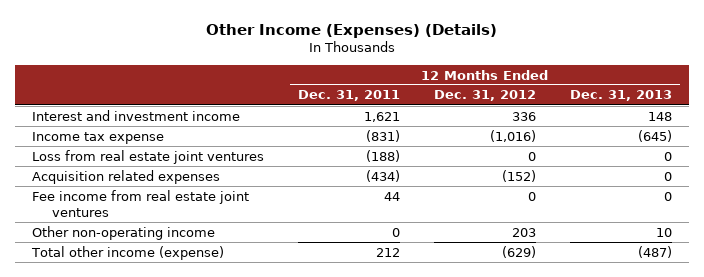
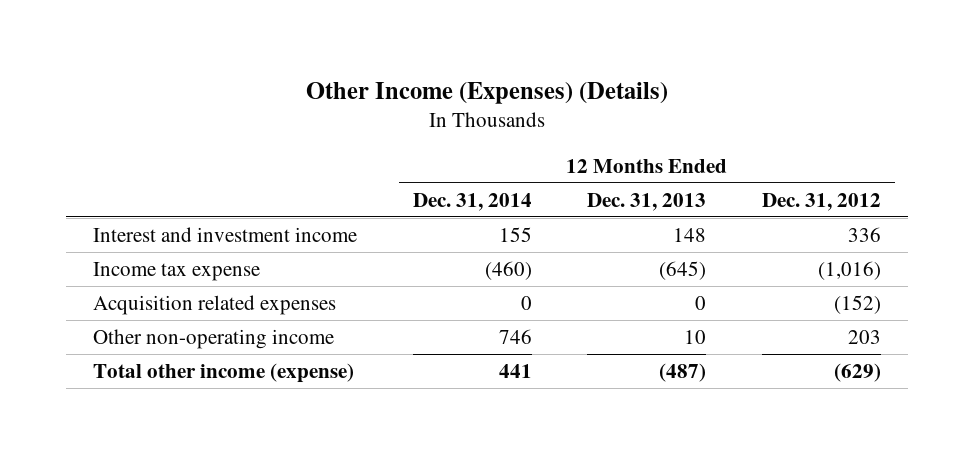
[298,90,401,102] Dec. 31, 2011 -> none
none -> [412,192,532,211] Dec. 31, 2014
[32,149,265,164] Loss from real estate joint ventures -> none
[32,189,250,217] Fee income from real estate joint ventures -> none

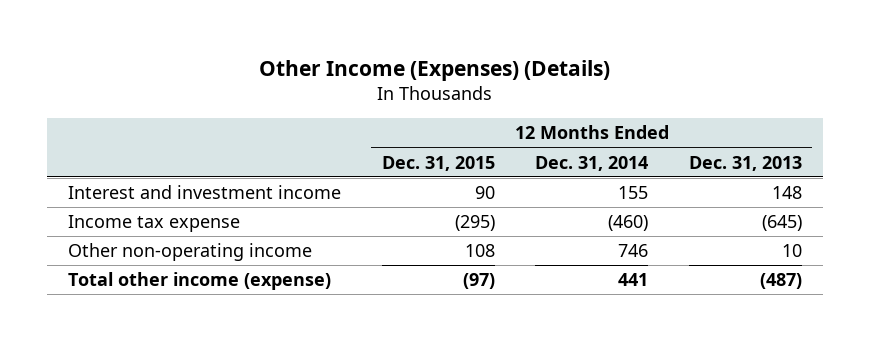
[761,192,881,211] Dec. 31, 2012 -> none
none -> [381,155,495,171] Dec. 31, 2015
[93,295,337,316] Acquisition related expenses -> none

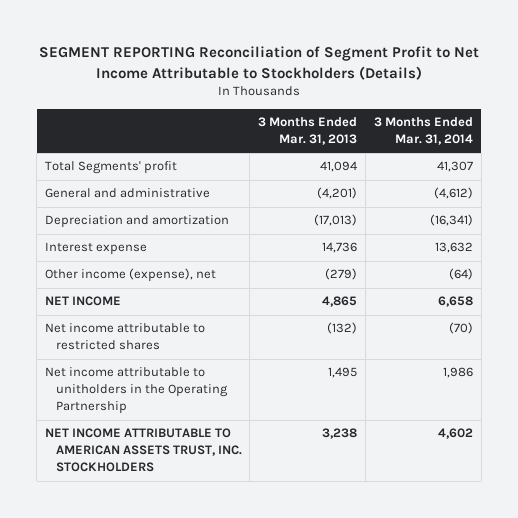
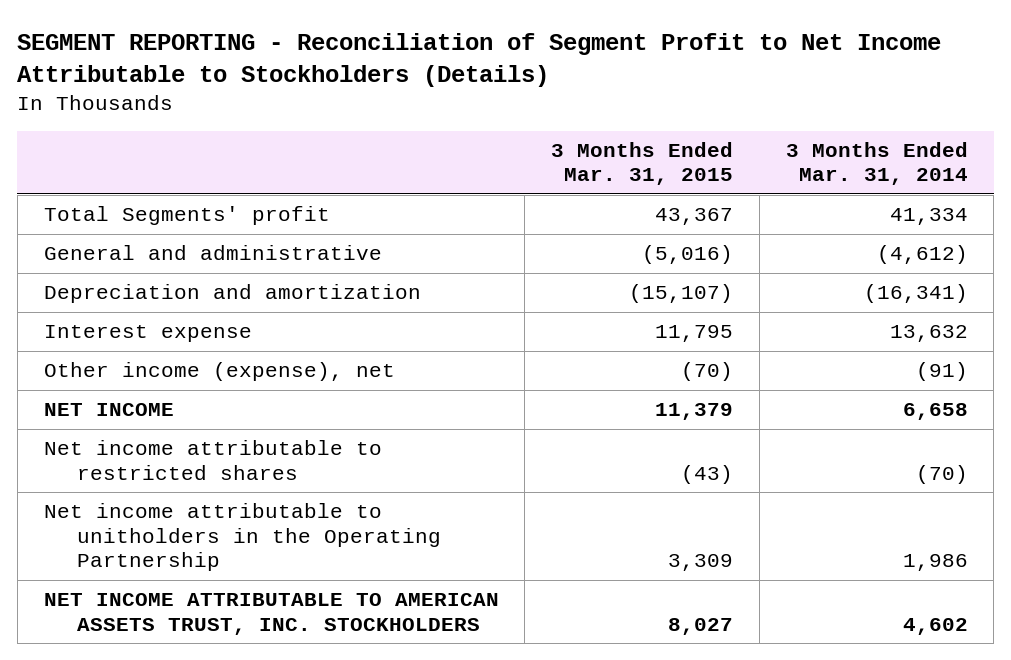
[38,46,479,80] SEGMENT REPORTING Reconciliation of Segment Profit to Net Income Attributable to Stockholders (Details) -> [17,32,942,87] SEGMENT REPORTING - Reconciliation of Segment Profit to Net Income Attributable to Stockholders (Details)
[258,117,358,146] 3 Months Ended Mar. 31, 2013 -> none
none -> [551,141,734,186] 3 Months Ended Mar. 31, 2015
[436,161,473,173] 41,307 -> [889,208,968,226] 41,334
[448,268,473,281] (64) -> [915,362,968,382] (91)

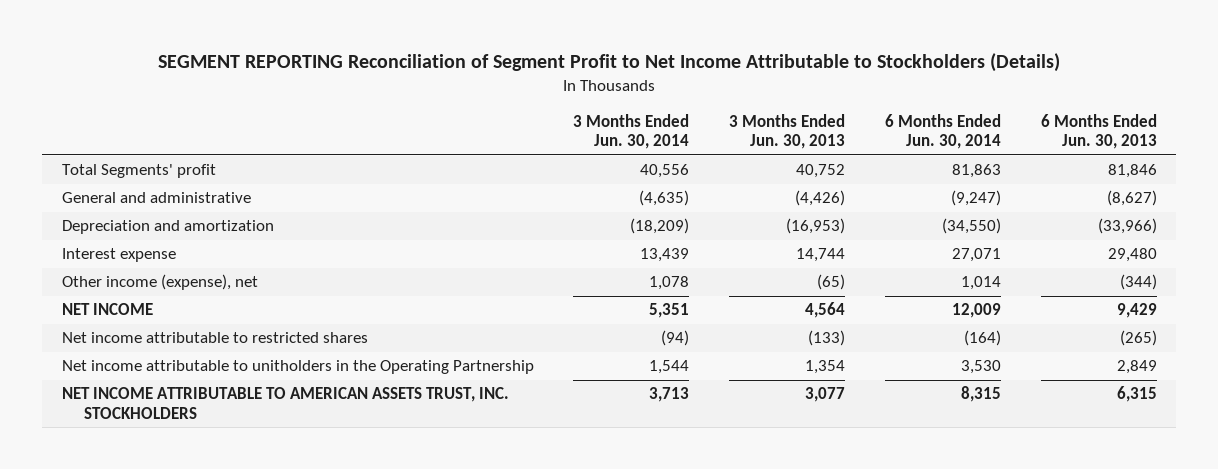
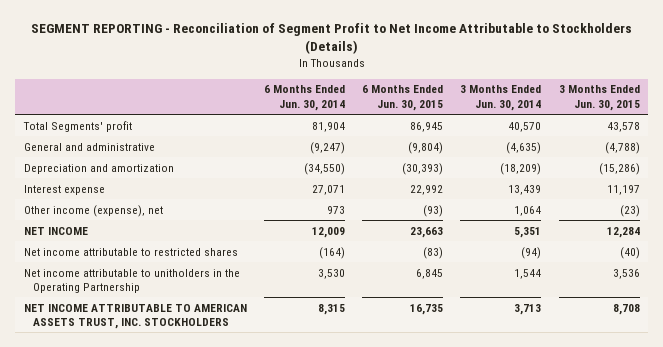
[158,53,1061,73] SEGMENT REPORTING Reconciliation of Segment Profit to Net Income Attributable to Stockholders (Details) -> [30,23,632,55] SEGMENT REPORTING - Reconciliation of Segment Profit to Net Income Attributable to Stockholders (Details)
[729,113,846,150] 3 Months Ended Jun. 30, 2013 -> none
[1040,113,1157,150] 6 Months Ended Jun. 30, 2013 -> none
none -> [362,85,444,112] 6 Months Ended Jun. 30, 2015
none -> [558,85,640,112] 3 Months Ended Jun. 30, 2015
[640,164,690,179] 40,556 -> [508,121,542,132] 40,570
[951,164,1001,179] 81,863 -> [311,121,345,132] 81,904
[649,276,690,291] 1,078 -> [514,205,542,216] 1,064
[960,276,1001,291] 1,014 -> [326,205,345,214] 973

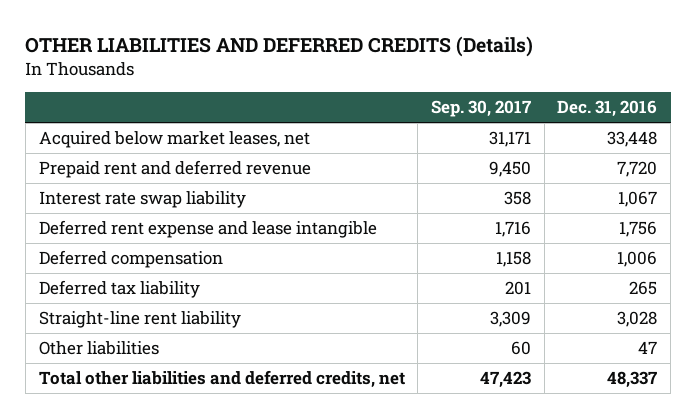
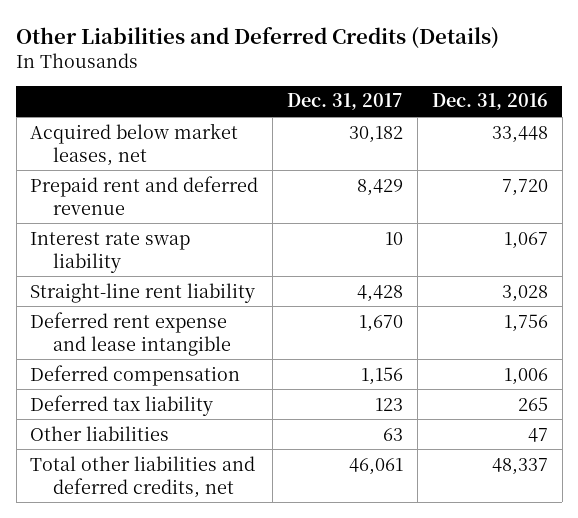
[25,35,534,57] OTHER LIABILITIES AND DEFERRED CREDITS (Details) -> [16,26,500,49] Other Liabilities and Deferred Credits (Details)
[430,100,531,118] Sep. 30, 2017 -> none
none -> [287,93,404,111] Dec. 31, 2017
[38,311,241,329] Straight-line rent liability -> [30,282,256,303] Straight-line rent liability

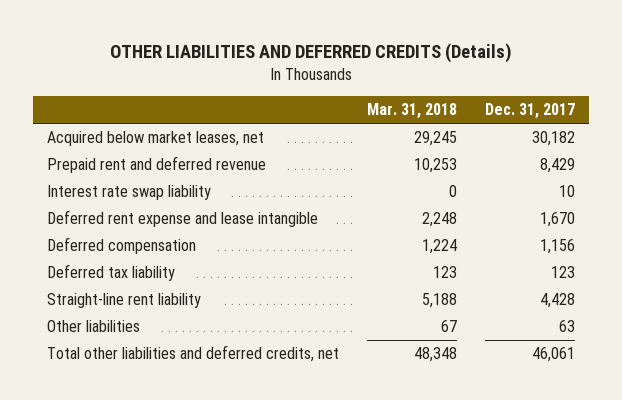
[16,26,500,49] Other Liabilities and Deferred Credits (Details) -> [110,42,513,63] OTHER LIABILITIES AND DEFERRED CREDITS (Details)
[431,93,548,111] Dec. 31, 2016 -> none
none -> [367,103,458,120] Mar. 31, 2018
[30,282,256,303] Straight-line rent liability -> [46,293,201,309] Straight-line rent liability

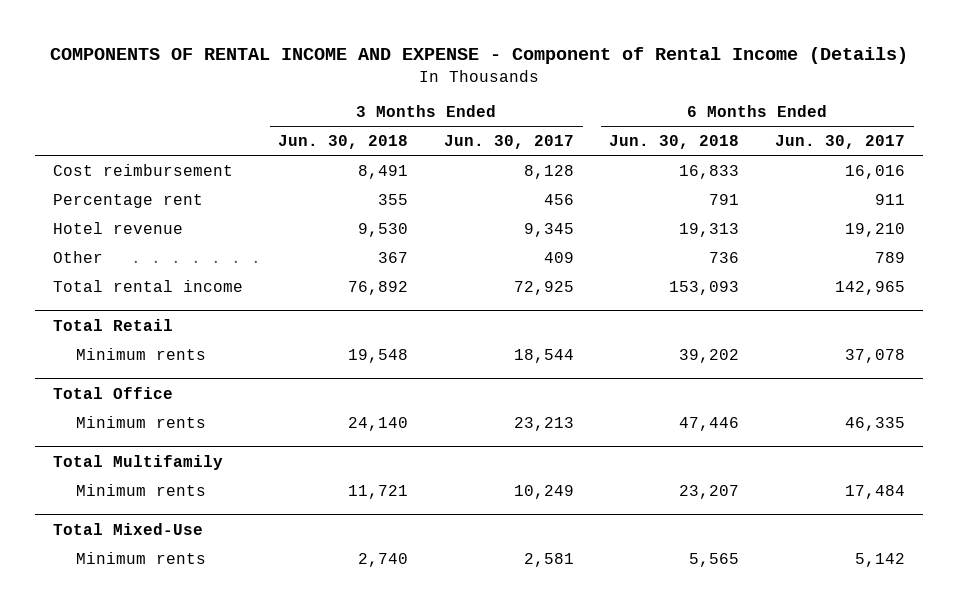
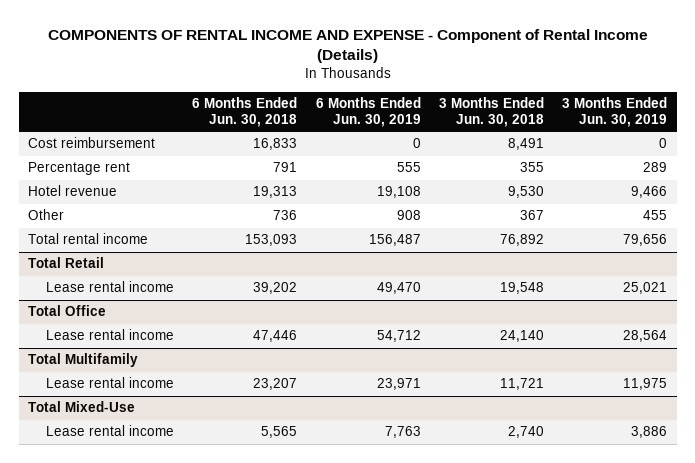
[443,135,574,150] Jun. 30, 2017 -> none
[774,135,905,150] Jun. 30, 2017 -> none
none -> [315,97,421,128] 6 Months Ended Jun. 30, 2019
none -> [562,97,668,128] 3 Months Ended Jun. 30, 2019
[76,347,207,360] Minimum rents -> [45,281,174,293] Lease rental income
[76,415,207,428] Minimum rents -> [45,329,174,341] Lease rental income
[76,483,207,496] Minimum rents -> [45,377,174,389] Lease rental income
[76,551,207,564] Minimum rents -> [45,425,174,437] Lease rental income

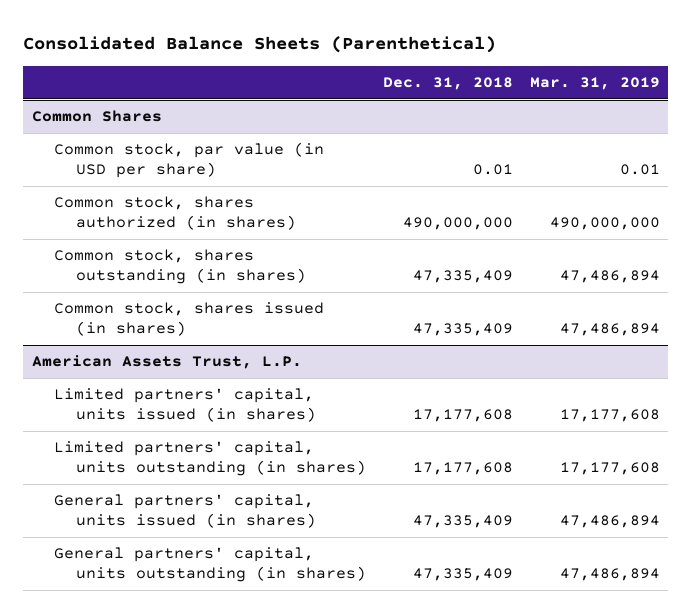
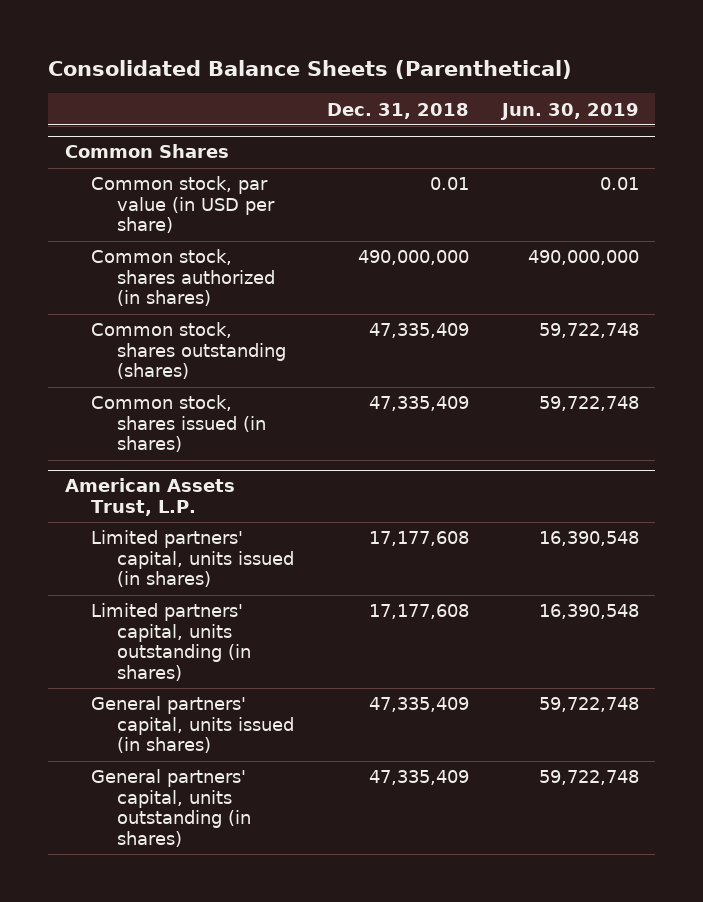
[529,77,660,91] Mar. 31, 2019 -> none
none -> [499,102,639,120] Jun. 30, 2019
[54,249,307,285] Common stock, shares outstanding (in shares) -> [90,322,287,380] Common stock, shares outstanding (shares)

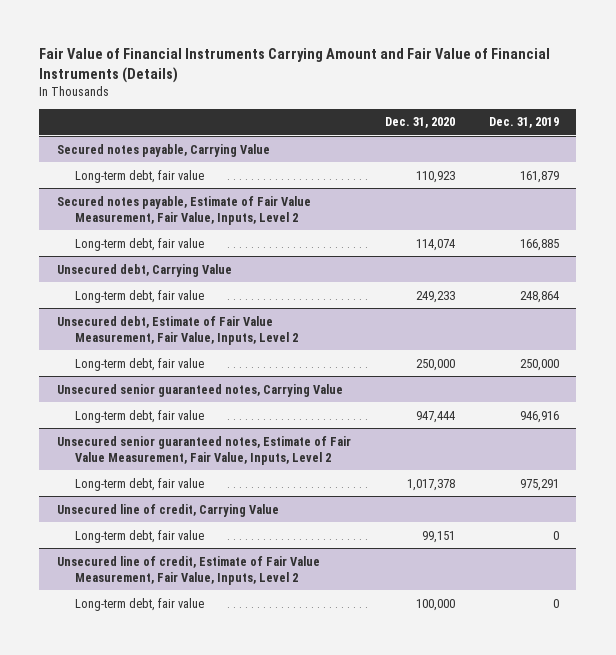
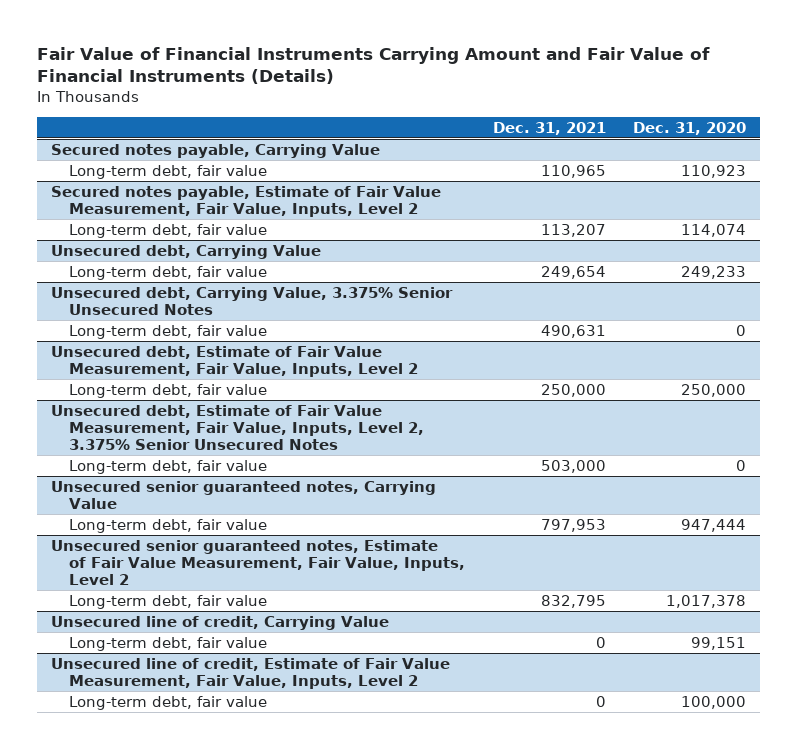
[489,117,560,129] Dec. 31, 2019 -> none
none -> [492,121,606,135] Dec. 31, 2021
none -> [50,286,453,315] Unsecured debt, Carrying Value, 3.375% Senior Unsecured Notes
none -> [69,324,268,339] Long-term debt, fair value
none -> [50,404,425,450] Unsecured debt, Estimate of Fair Value Measurement, Fair Value, Inputs, Level 2, 3.375% Senior Unsecured Notes
none -> [69,459,268,474] Long-term debt, fair value

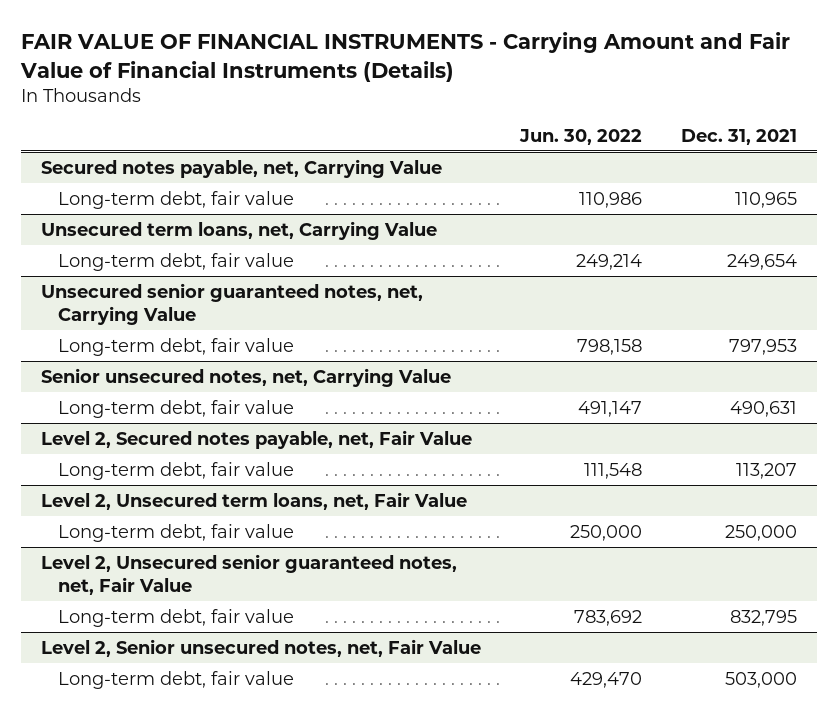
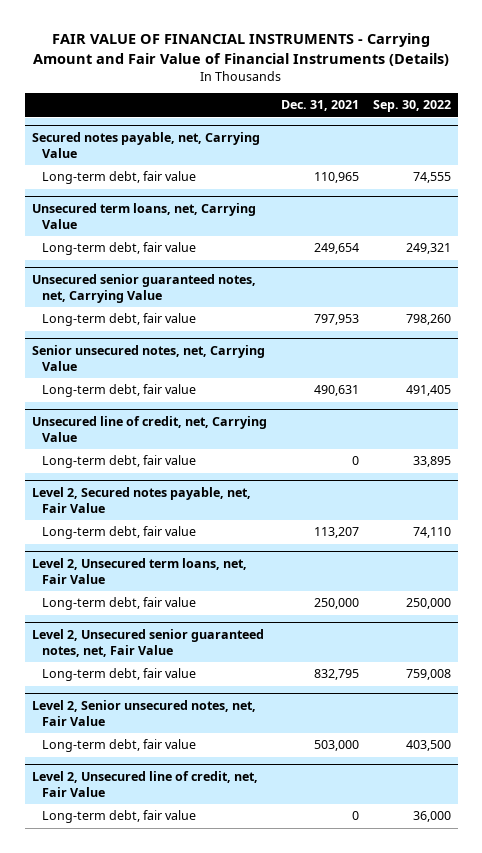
[518,128,642,145] Jun. 30, 2022 -> none
none -> [372,100,451,113] Sep. 30, 2022
none -> [31,416,267,442] Unsecured line of credit, net, Carrying Value
none -> [41,455,196,469] Long-term debt, fair value
none -> [31,771,258,797] Level 2, Unsecured line of credit, net, Fair Value
none -> [41,810,196,824] Long-term debt, fair value

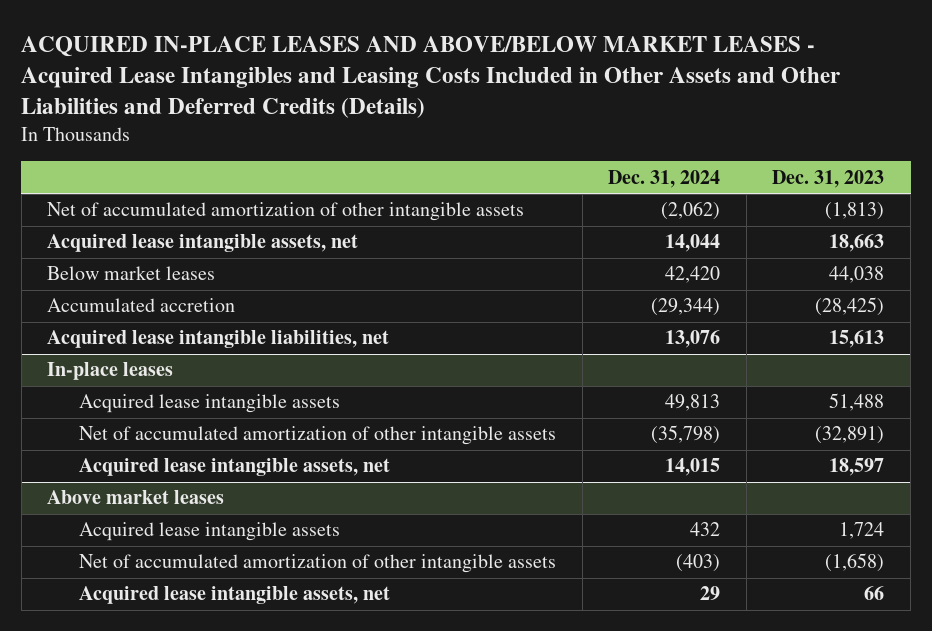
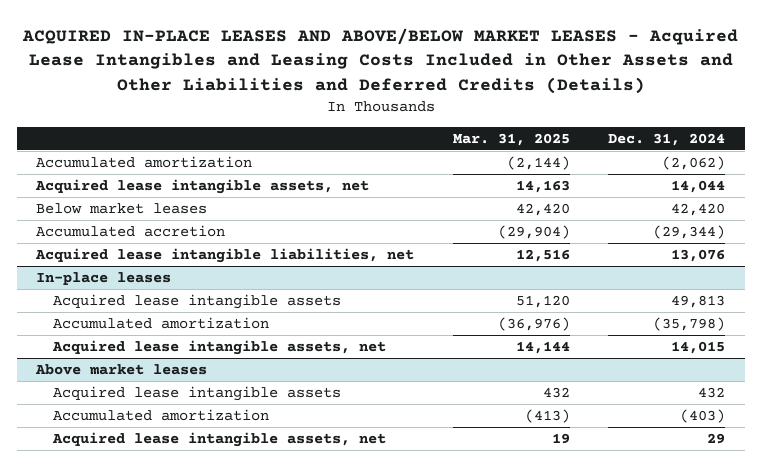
[772,169,885,188] Dec. 31, 2023 -> none
none -> [452,132,570,146] Mar. 31, 2025
[47,202,525,222] Net of accumulated amortization of other intangible assets -> [35,156,252,169] Accumulated amortization
[79,426,557,446] Net of accumulated amortization of other intangible assets -> [53,317,270,330] Accumulated amortization
[79,554,557,574] Net of accumulated amortization of other intangible assets -> [53,409,270,422] Accumulated amortization

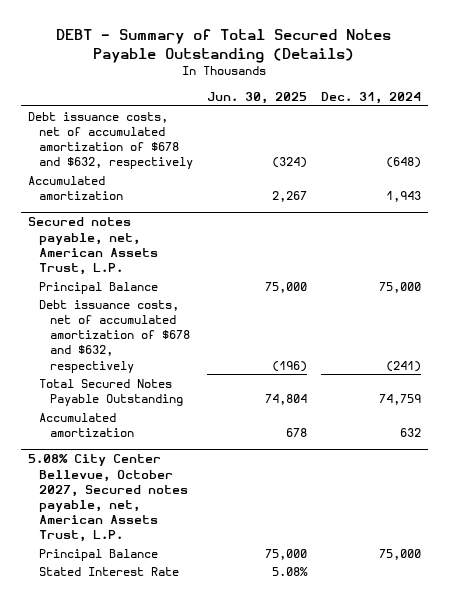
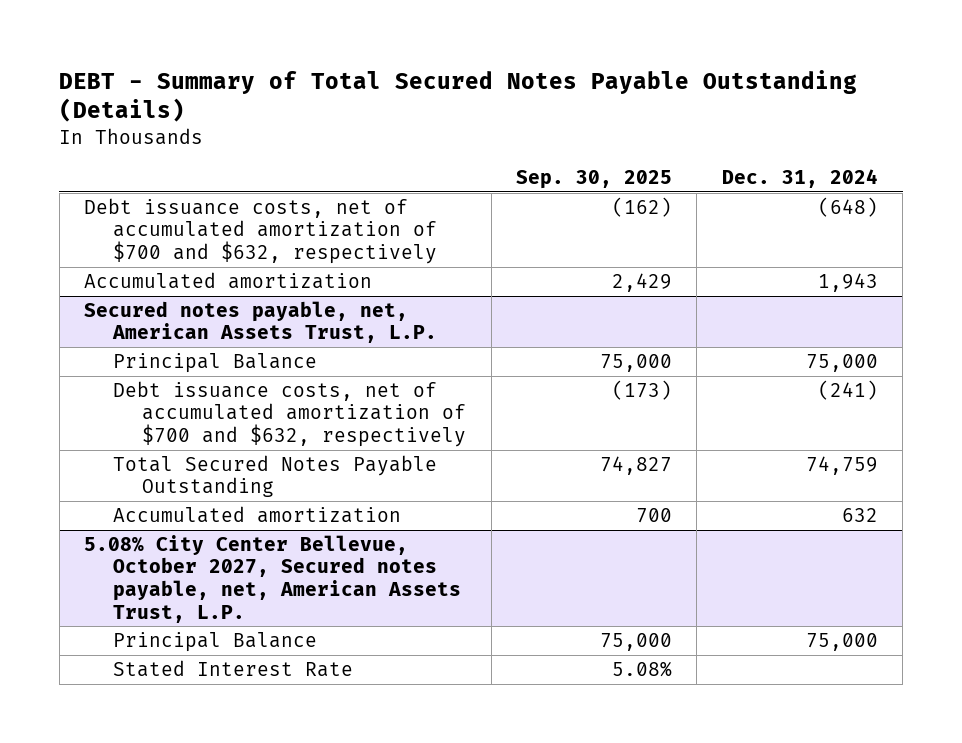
[206,92,307,105] Jun. 30, 2025 -> none
none -> [515,170,672,190] Sep. 30, 2025
[27,111,194,170] Debt issuance costs, net of accumulated amortization of $678 and $632, respectively -> [83,197,438,265] Debt issuance costs, net of accumulated amortization of $700 and $632, respectively
[39,299,191,373] Debt issuance costs, net of accumulated amortization of $678 and $632, respectively -> [113,380,467,448] Debt issuance costs, net of accumulated amortization of $700 and $632, respectively

